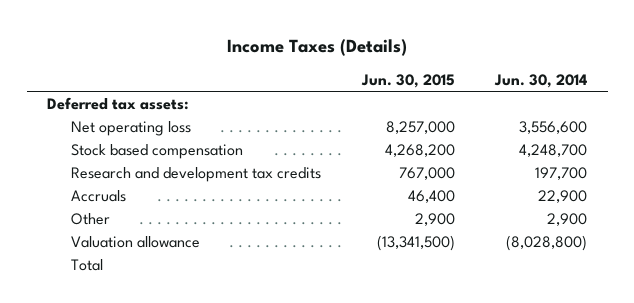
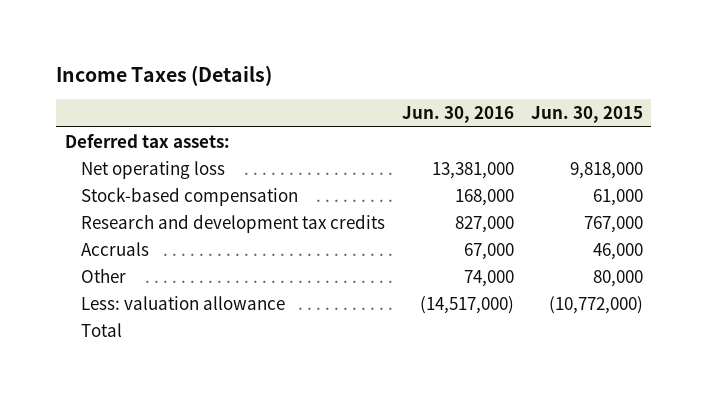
[494,73,588,88] Jun. 30, 2014 -> none
none -> [401,106,514,124] Jun. 30, 2016
[385,120,455,134] 8,257,000 -> [569,161,643,179] 9,818,000
[71,143,244,159] Stock based compensation -> [80,186,298,206] Stock-based compensation
[384,143,455,157] 4,268,200 -> [592,188,643,206] 61,000
[407,189,455,203] 46,400 -> [592,242,643,260] 46,000
[414,212,455,226] 2,900 -> [592,269,643,287] 80,000
[71,235,201,248] Valuation allowance -> [80,295,285,310] Less: valuation allowance
[376,234,455,251] (13,341,500) -> [548,295,643,314] (10,772,000)

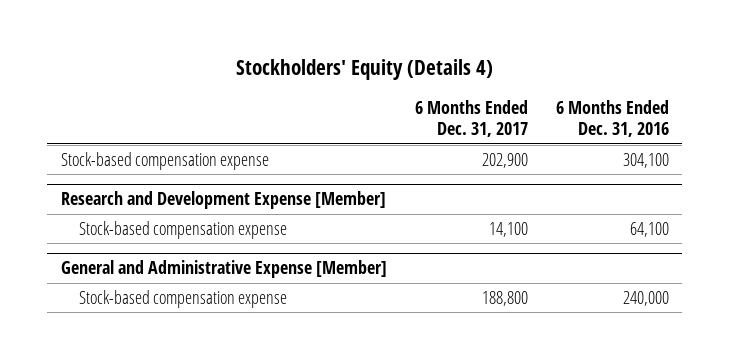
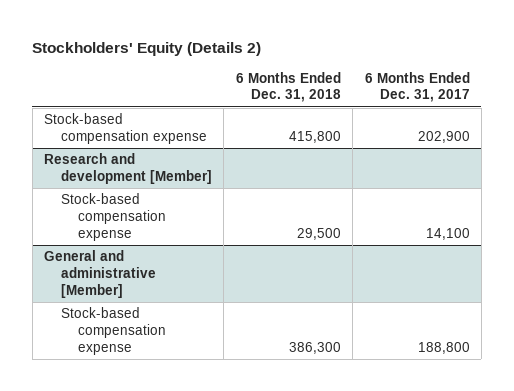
[235,59,493,81] Stockholders' Equity (Details 4) -> [32,41,262,56] Stockholders' Equity (Details 2)
[555,100,669,138] 6 Months Ended Dec. 31, 2016 -> none
none -> [235,71,341,103] 6 Months Ended Dec. 31, 2018
[61,191,387,210] Research and Development Expense [Member] -> [44,153,213,185] Research and development [Member]
[61,260,388,279] General and Administrative Expense [Member] -> [44,250,157,298] General and administrative [Member]

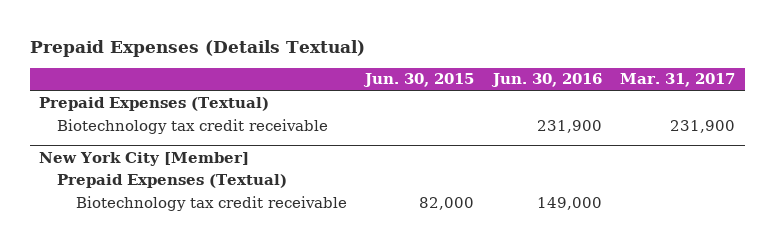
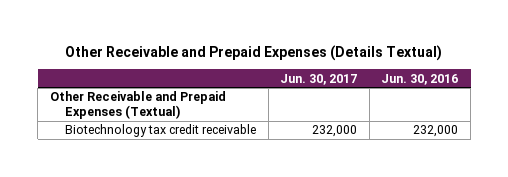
[30,40,366,58] Prepaid Expenses (Details Textual) -> [65,44,443,61] Other Receivable and Prepaid Expenses (Details Textual)
[363,73,475,88] Jun. 30, 2015 -> none
[620,73,736,88] Mar. 31, 2017 -> none
none -> [280,73,358,85] Jun. 30, 2017
[39,151,250,166] New York City [Member] -> none
[57,173,288,188] Prepaid Expenses (Textual) -> none
[75,195,347,211] Biotechnology tax credit receivable -> none
[39,96,270,111] Prepaid Expenses (Textual) -> [49,91,226,120] Other Receivable and Prepaid Expenses (Textual)
[536,119,602,133] 231,900 -> [413,125,459,138] 232,000

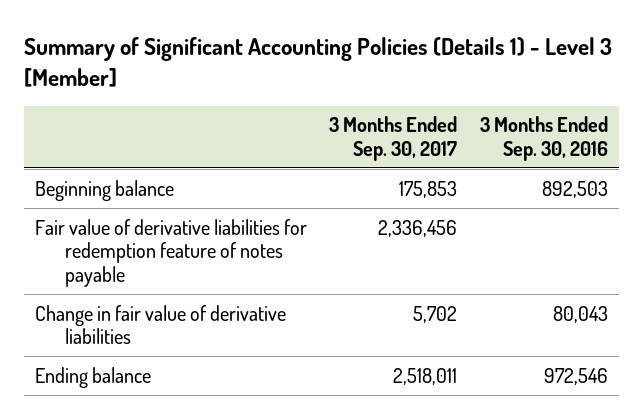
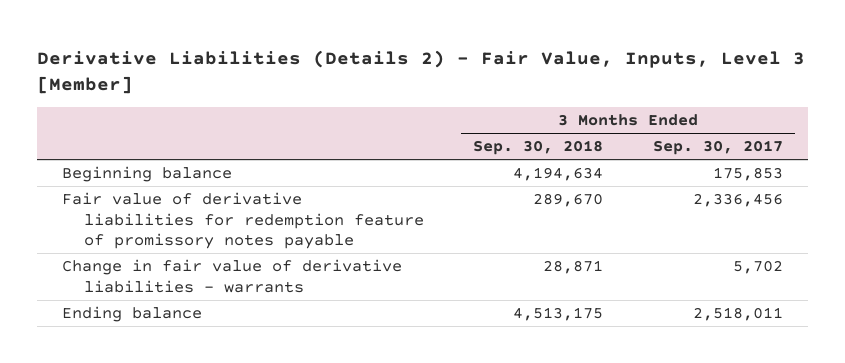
[23,36,612,87] Summary of Significant Accounting Policies (Details 1) - Level 3 [Member] -> [37,49,806,95] Derivative Liabilities (Details 2) - Fair Value, Inputs, Level 3 [Member]
[479,116,608,161] 3 Months Ended Sep. 30, 2016 -> none
none -> [473,140,604,156] Sep. 30, 2018
[35,218,308,287] Fair value of derivative liabilities for redemption feature of notes payable -> [62,192,424,250] Fair value of derivative liabilities for redemption feature of promissory notes payable
[35,304,287,345] Change in fair value of derivative liabilities -> [62,259,403,293] Change in fair value of derivative liabilities - warrants

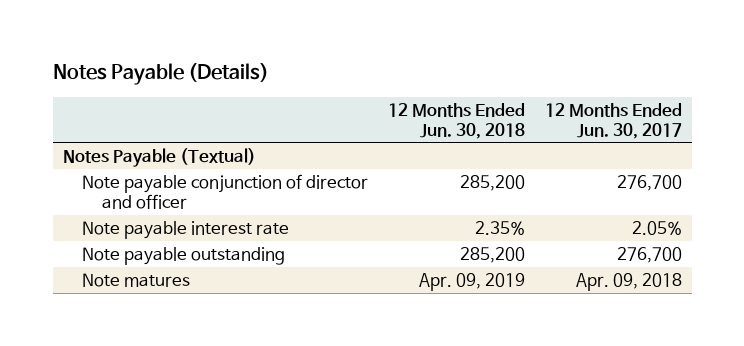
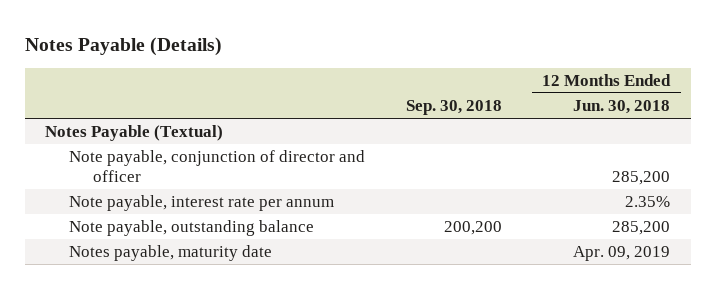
[544,102,682,139] 12 Months Ended Jun. 30, 2017 -> none
none -> [405,99,502,115] Sep. 30, 2018
[82,174,369,210] Note payable conjunction of director and officer -> [68,150,365,183] Note payable, conjunction of director and officer
[82,221,290,240] Note payable interest rate -> [68,195,334,212] Note payable, interest rate per annum
[82,247,286,266] Note payable outstanding -> [68,220,314,237] Note payable, outstanding balance
[82,273,191,288] Note matures -> [68,245,272,262] Notes payable, maturity date

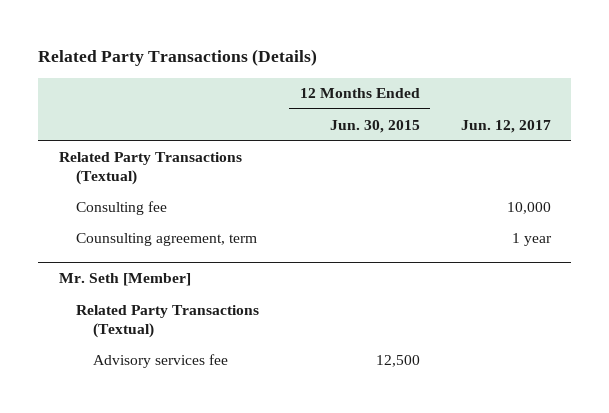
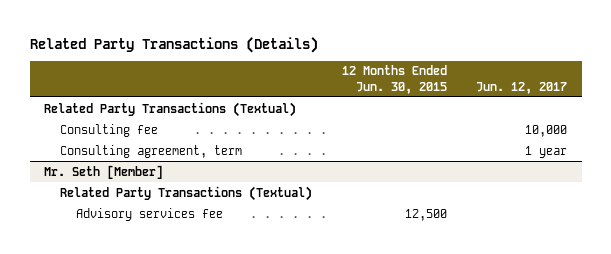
[75,232,257,246] Counsulting agreement, term -> [60,144,243,158] Consulting agreement, term

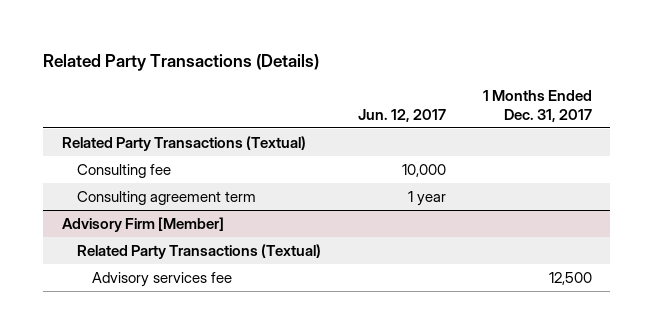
[341,65,447,94] 12 Months Ended Jun. 30, 2015 -> none
none -> [482,89,592,122] 1 Months Ended Dec. 31, 2017
[60,144,243,158] Consulting agreement, term -> [76,191,256,206] Consulting agreement term
[44,164,164,179] Mr. Seth [Member] -> [61,217,224,233] Advisory Firm [Member]

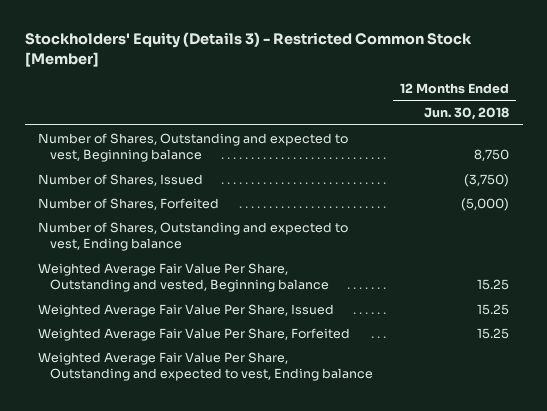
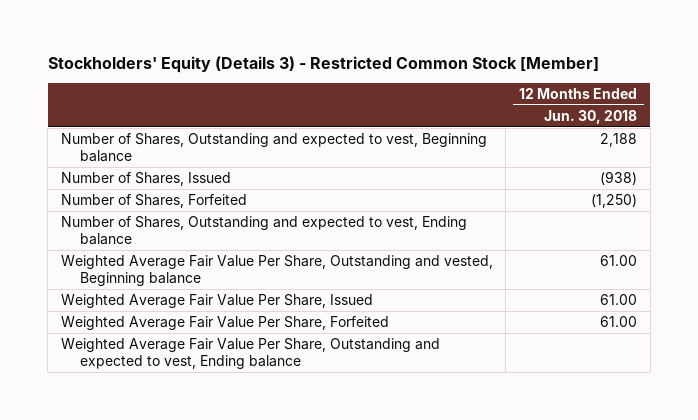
[474,148,510,161] 8,750 -> [600,133,638,148] 2,188
[464,173,510,187] (3,750) -> [600,171,638,186] (938)
[461,197,510,211] (5,000) -> [591,194,638,209] (1,250)
[477,278,510,290] 15.25 -> [600,255,638,267] 61.00
[477,303,510,315] 15.25 -> [600,294,638,306] 61.00
[477,327,510,339] 15.25 -> [600,316,638,328] 61.00

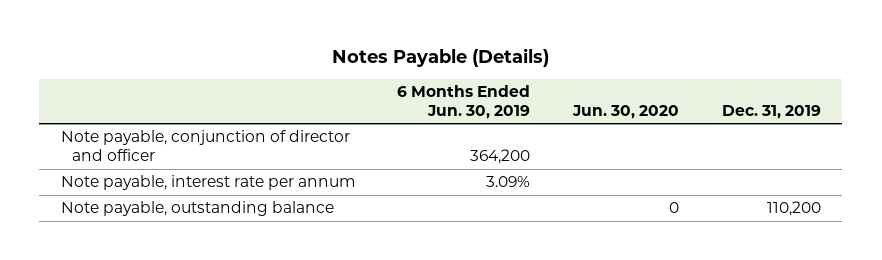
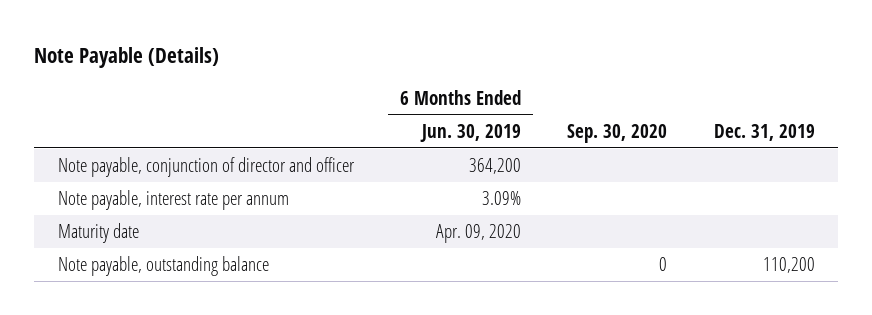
[331,48,549,68] Notes Payable (Details) -> [34,46,220,68] Note Payable (Details)
[572,104,680,119] Jun. 30, 2020 -> none
none -> [567,123,668,143] Sep. 30, 2020
none -> [57,223,139,244] Maturity date

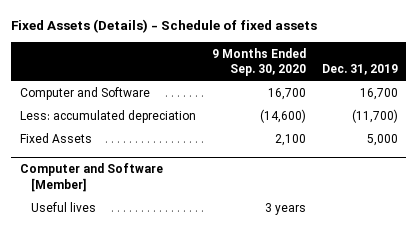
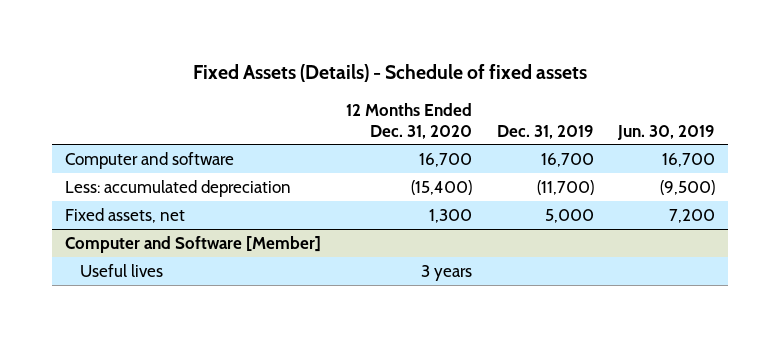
[211,47,306,76] 9 Months Ended Sep. 30, 2020 -> none
none -> [345,102,472,139] 12 Months Ended Dec. 31, 2020
none -> [617,124,716,140] Jun. 30, 2019
[19,86,150,100] Computer and Software -> [64,151,234,169] Computer and software
[19,132,92,143] Fixed Assets -> [64,207,185,223] Fixed assets, net

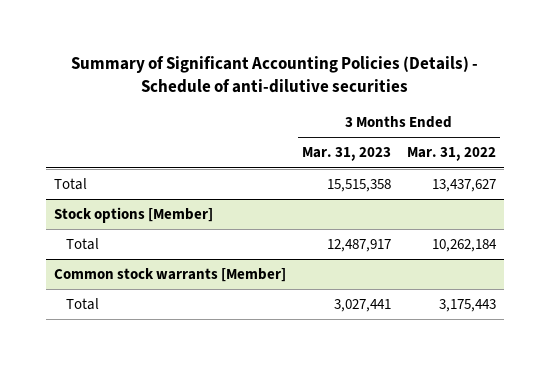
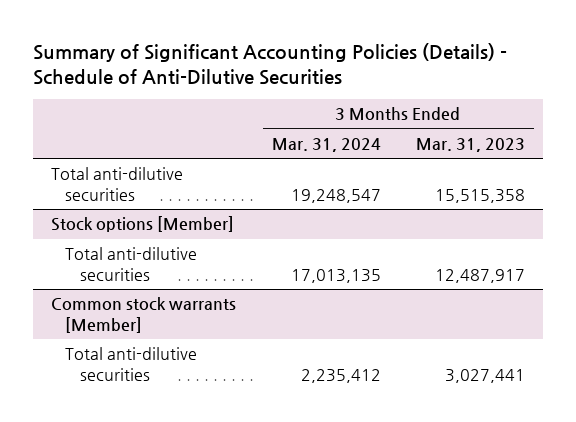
[71,55,479,94] Summary of Significant Accounting Policies (Details) - Schedule of anti-dilutive securities -> [33,43,508,85] Summary of Significant Accounting Policies (Details) - Schedule of Anti-Dilutive Securities
[407,147,497,162] Mar. 31, 2022 -> none
none -> [271,138,381,153] Mar. 31, 2024
[53,178,87,191] Total -> [51,167,184,201] Total anti-dilutive securities
[65,238,99,251] Total -> [65,247,198,281] Total anti-dilutive securities
[65,298,99,311] Total -> [65,347,198,381] Total anti-dilutive securities

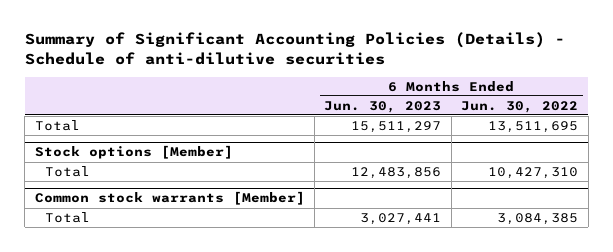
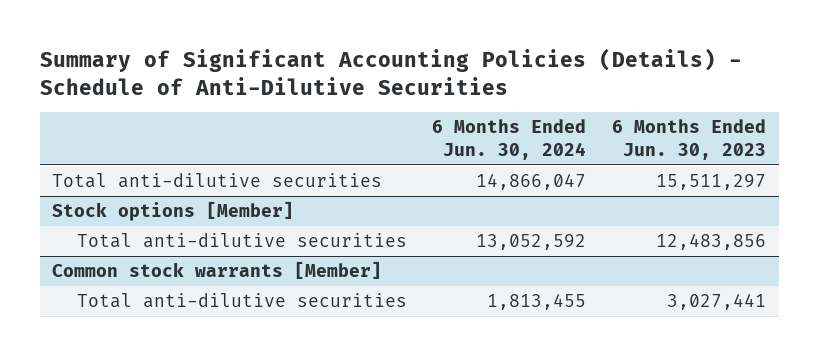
[24,32,565,65] Summary of Significant Accounting Policies (Details) - Schedule of anti-dilutive securities -> [39,48,742,95] Summary of Significant Accounting Policies (Details) - Schedule of Anti-Dilutive Securities
[461,100,579,113] Jun. 30, 2022 -> none
none -> [432,119,587,160] 6 Months Ended Jun. 30, 2024
[34,119,80,131] Total -> [52,173,383,189] Total anti-dilutive securities
[44,165,90,177] Total -> [76,233,407,249] Total anti-dilutive securities
[44,211,90,223] Total -> [76,293,407,309] Total anti-dilutive securities

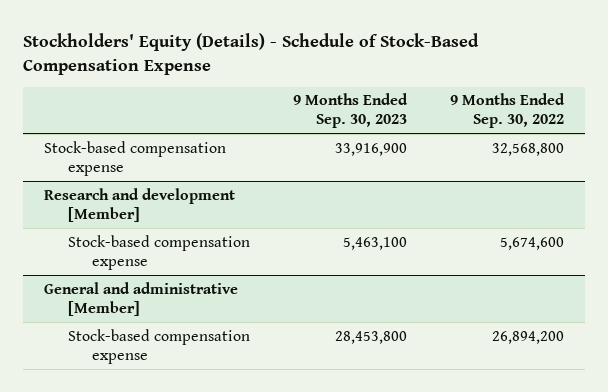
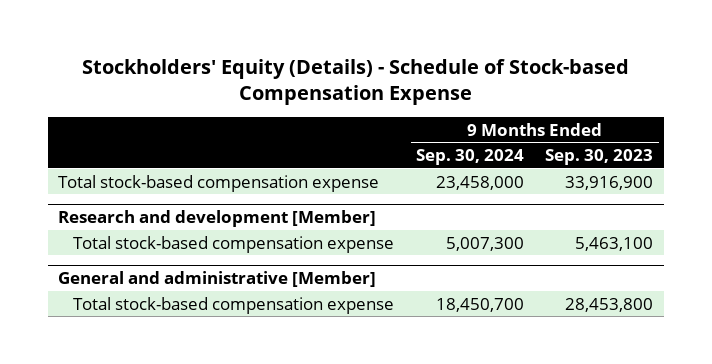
[23,33,480,76] Stockholders' Equity (Details) - Schedule of Stock-Based Compensation Expense -> [81,58,629,106] Stockholders' Equity (Details) - Schedule of Stock-based Compensation Expense
[449,93,565,129] 9 Months Ended Sep. 30, 2022 -> none
none -> [415,149,524,166] Sep. 30, 2024
[44,140,227,176] Stock-based compensation expense -> [58,174,380,192] Total stock-based compensation expense
[68,234,251,270] Stock-based compensation expense -> [73,235,395,253] Total stock-based compensation expense
[68,328,251,364] Stock-based compensation expense -> [73,296,395,314] Total stock-based compensation expense

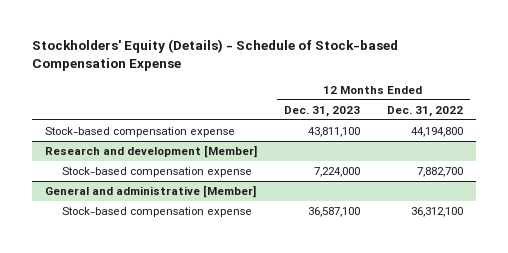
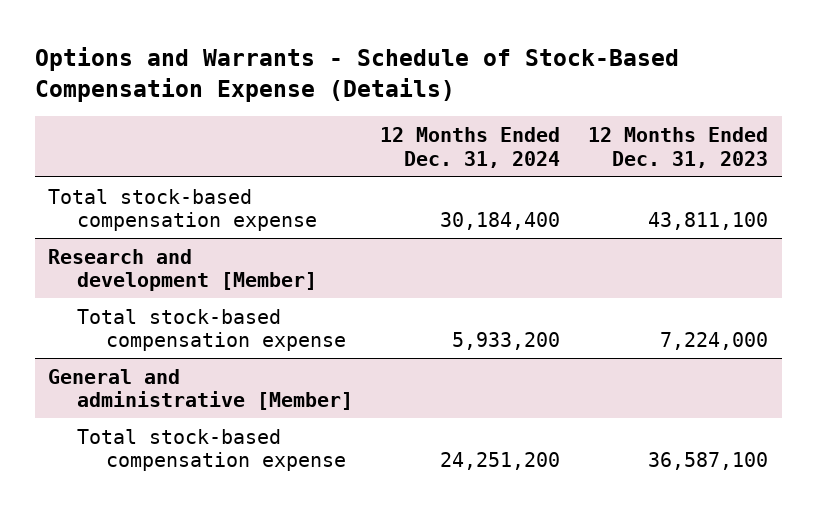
[31,38,398,71] Stockholders' Equity (Details) - Schedule of Stock-based Compensation Expense -> [34,46,679,102] Options and Warrants - Schedule of Stock-Based Compensation Expense (Details)
[386,105,463,117] Dec. 31, 2022 -> none
none -> [380,127,561,168] 12 Months Ended Dec. 31, 2024
[45,127,236,138] Stock-based compensation expense -> [48,188,318,232] Total stock-based compensation expense
[61,167,252,178] Stock-based compensation expense -> [77,308,346,352] Total stock-based compensation expense
[61,207,252,218] Stock-based compensation expense -> [77,428,346,472] Total stock-based compensation expense

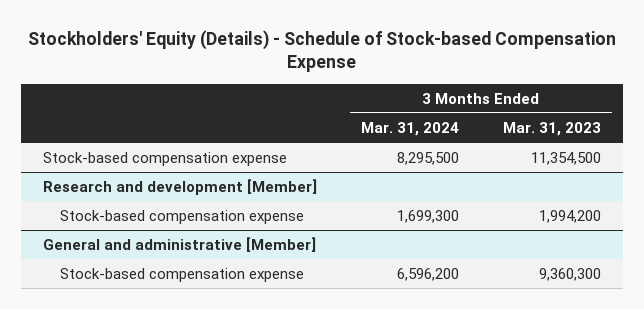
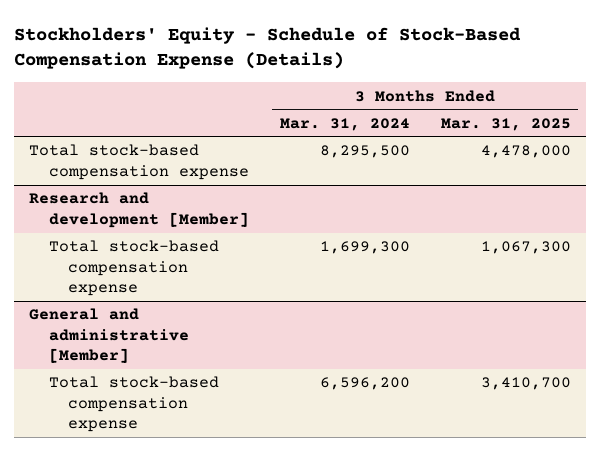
[28,29,617,73] Stockholders' Equity (Details) - Schedule of Stock-based Compensation Expense -> [13,26,521,70] Stockholders' Equity - Schedule of Stock-Based Compensation Expense (Details)
[502,122,601,137] Mar. 31, 2023 -> none
none -> [440,117,571,131] Mar. 31, 2025
[43,152,288,167] Stock-based compensation expense -> [29,144,249,180] Total stock-based compensation expense
[59,210,304,225] Stock-based compensation expense -> [48,240,219,297] Total stock-based compensation expense
[59,268,304,283] Stock-based compensation expense -> [48,376,219,433] Total stock-based compensation expense

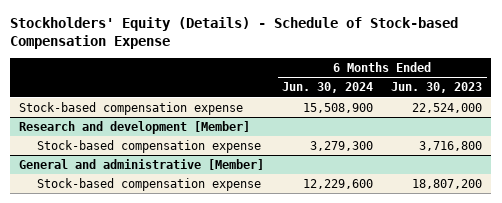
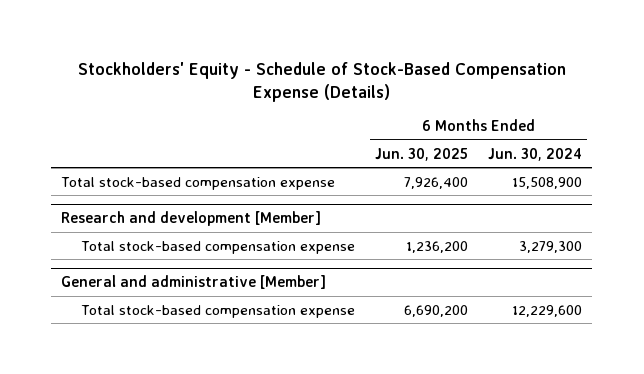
[10,17,459,50] Stockholders' Equity (Details) - Schedule of Stock-based Compensation Expense -> [77,61,566,102] Stockholders' Equity - Schedule of Stock-Based Compensation Expense (Details)
[391,82,483,94] Jun. 30, 2023 -> none
none -> [375,147,469,161] Jun. 30, 2025
[19,101,244,115] Stock-based compensation expense -> [61,176,336,190] Total stock-based compensation expense
[36,139,261,153] Stock-based compensation expense -> [81,240,356,254] Total stock-based compensation expense
[36,177,261,191] Stock-based compensation expense -> [81,304,356,318] Total stock-based compensation expense

